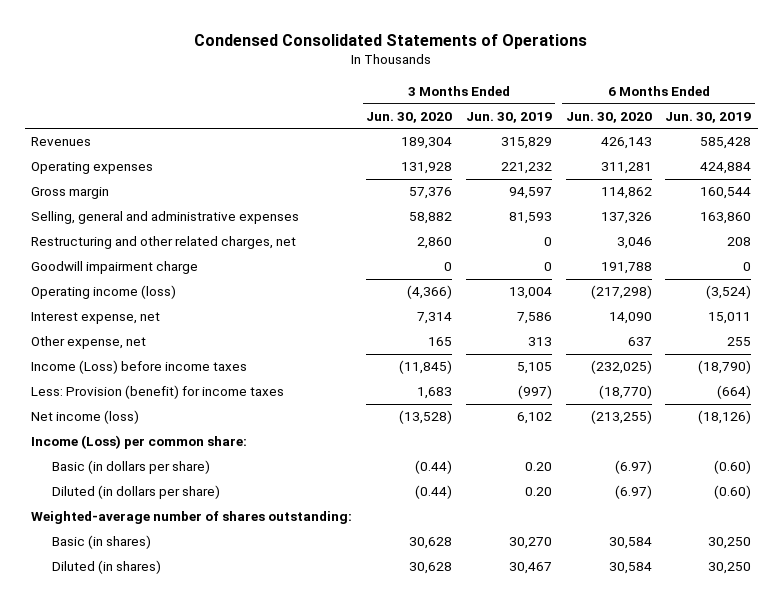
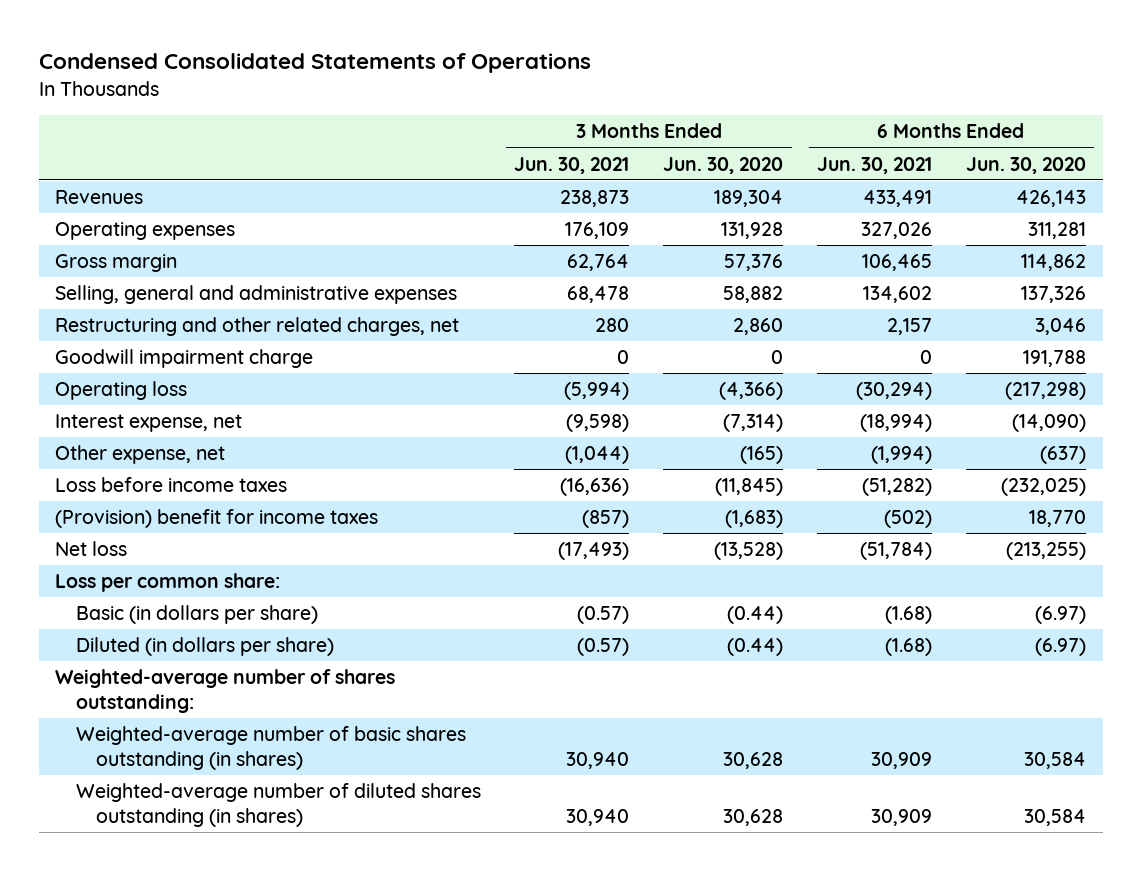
[465,111,552,123] Jun. 30, 2019 -> none
[665,111,752,123] Jun. 30, 2019 -> none
none -> [514,156,630,174] Jun. 30, 2021
none -> [816,156,932,174] Jun. 30, 2021
[31,285,177,300] Operating income (loss) -> [55,381,188,401] Operating loss
[417,312,453,325] 7,314 -> [723,414,784,433] (7,314)
[608,312,652,325] 14,090 -> [1011,414,1086,433] (14,090)
[428,337,453,347] 165 -> [740,446,784,465] (165)
[627,337,652,347] 637 -> [1039,446,1086,465] (637)
[31,360,248,375] Income (Loss) before income taxes -> [55,477,288,493] Loss before income taxes
[31,385,285,400] Less: Provision (benefit) for income taxes -> [55,509,379,529] (Provision) benefit for income taxes
[417,387,453,400] 1,683 -> [725,510,784,529] (1,683)
[598,385,652,400] (18,770) -> [1028,510,1086,528] 18,770
[31,410,140,425] Net income (loss) -> [55,541,128,557] Net loss
[31,435,248,450] Income (Loss) per common share: -> [55,573,281,593] Loss per common share:
[51,535,151,550] Basic (in shares) -> [75,726,466,770] Weighted-average number of basic shares outstanding (in shares)
[51,560,161,575] Diluted (in shares) -> [75,783,481,827] Weighted-average number of diluted shares outstanding (in shares)

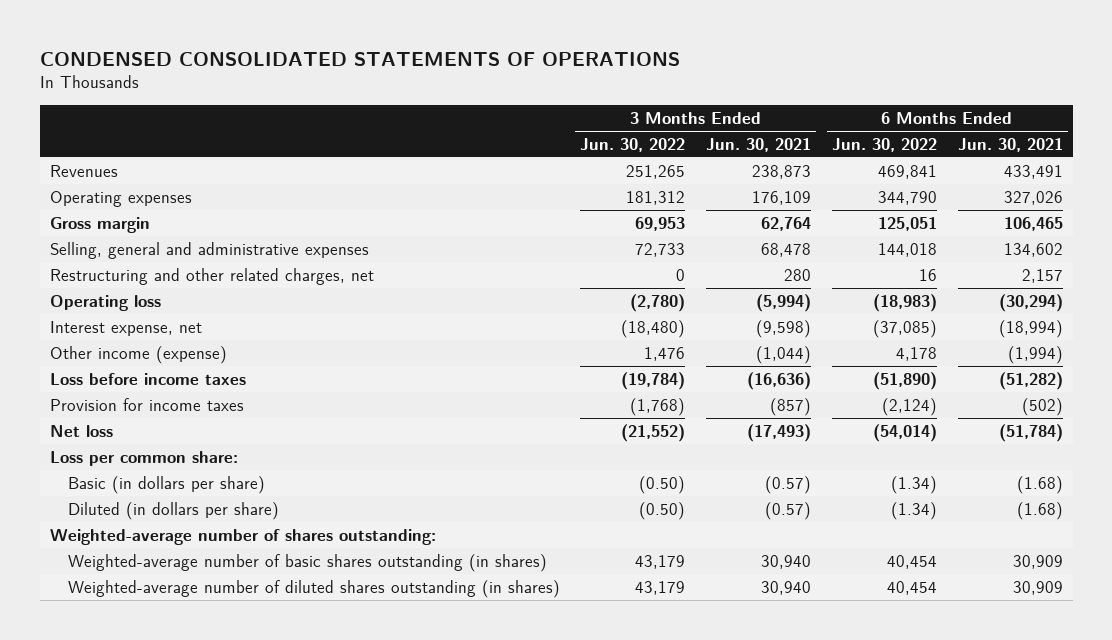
[38,53,591,74] Condensed Consolidated Statements of Operations -> [39,51,680,66] CONDENSED CONSOLIDATED STATEMENTS OF OPERATIONS
[663,156,784,174] Jun. 30, 2020 -> none
[965,156,1086,174] Jun. 30, 2020 -> none
none -> [580,137,686,152] Jun. 30, 2022
none -> [831,137,937,152] Jun. 30, 2022
[55,349,314,369] Goodwill impairment charge -> none
[55,445,226,465] Other expense, net -> [49,345,227,364] Other income (expense)
[55,509,379,529] (Provision) benefit for income taxes -> [49,397,244,411] Provision for income taxes

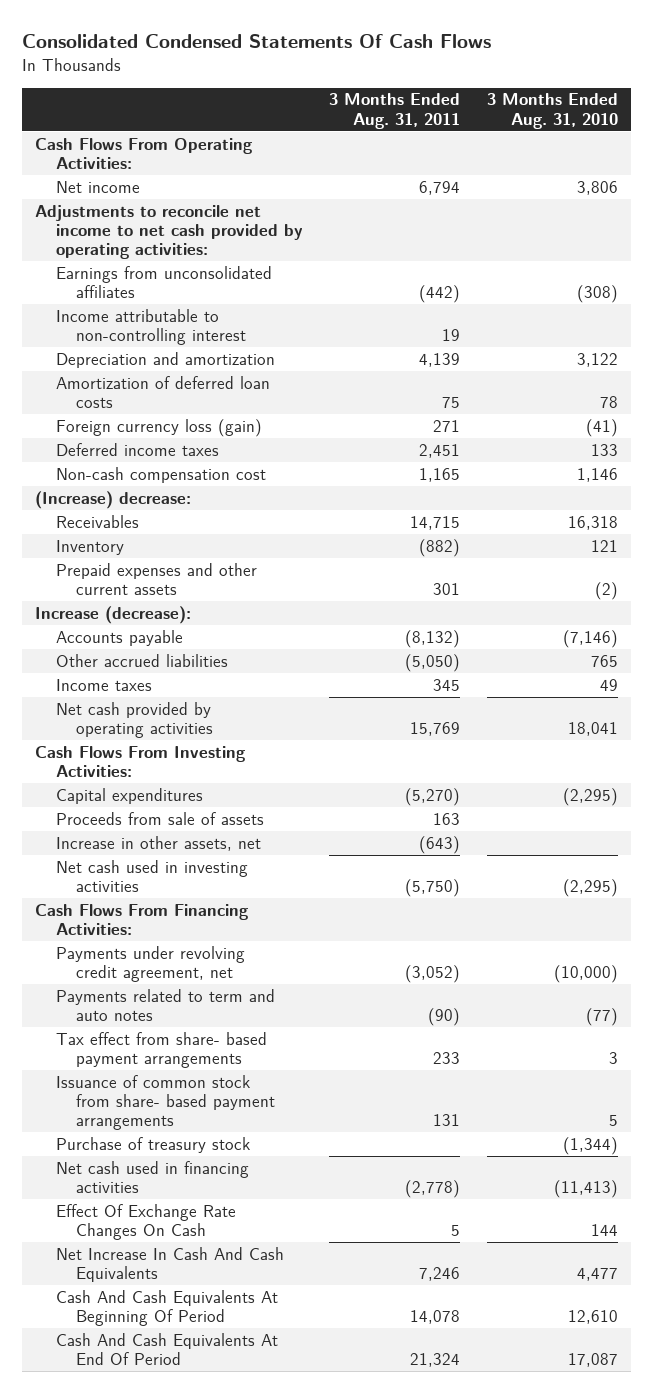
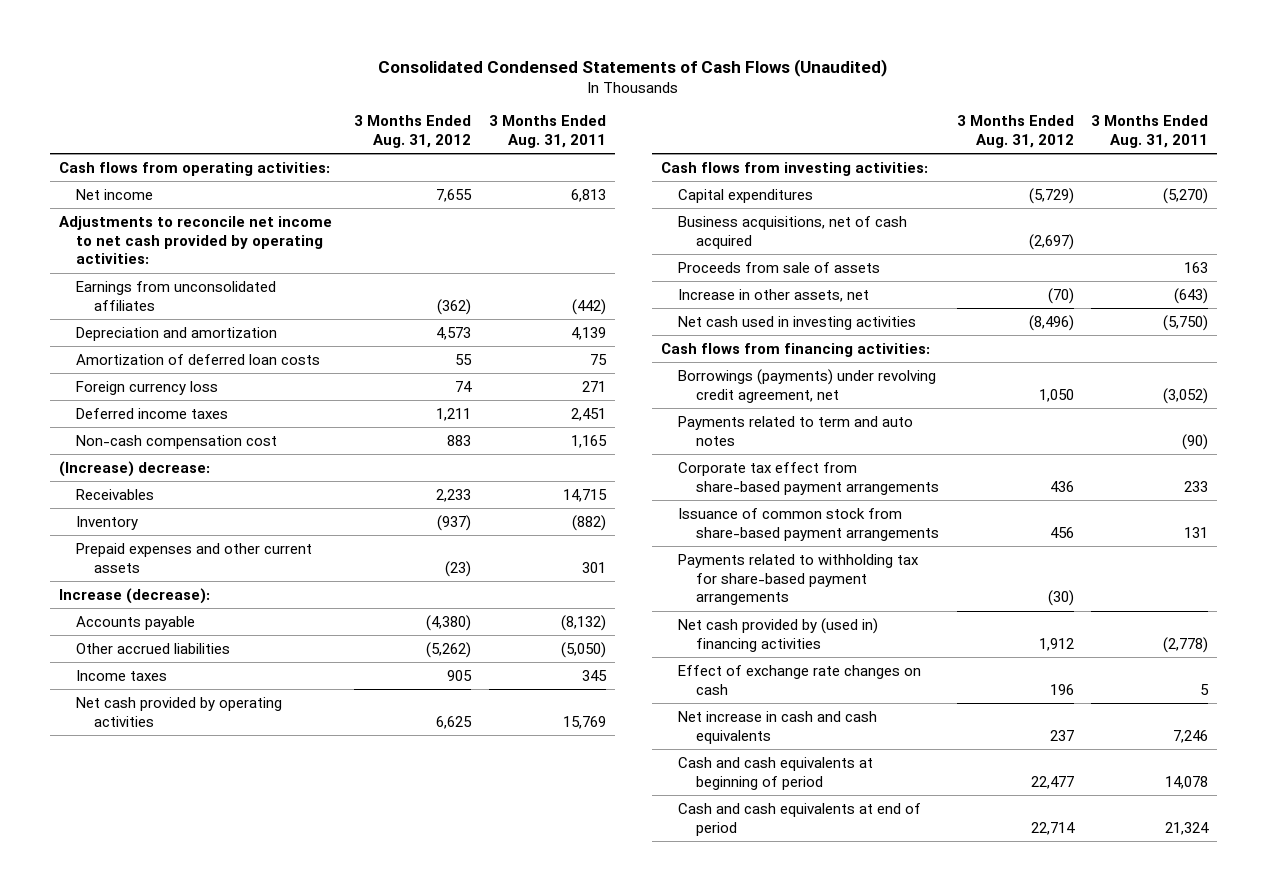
[22,34,492,49] Consolidated Condensed Statements Of Cash Flows -> [378,58,888,77] Consolidated Condensed Statements of Cash Flows (Unaudited)
[486,93,618,129] 3 Months Ended Aug. 31, 2010 -> none
none -> [354,115,472,148] 3 Months Ended Aug. 31, 2012
[35,137,254,170] Cash Flows From Operating Activities: -> [58,161,330,176] Cash flows from operating activities:
[419,180,461,195] 6,794 -> [571,188,607,202] 6,813
[55,308,247,346] Income attributable to non-controlling interest -> none
[55,418,262,437] Foreign currency loss (gain) -> [76,380,219,395] Foreign currency loss
[35,745,247,778] Cash Flows From Investing Activities: -> [660,161,928,176] Cash flows from investing activities:
none -> [678,215,908,249] Business acquisitions, net of cash acquired
[35,903,250,936] Cash Flows From Financing Activities: -> [660,342,930,357] Cash flows from financing activities:
[55,945,245,983] Payments under revolving credit agreement, net -> [678,368,937,403] Borrowings (payments) under revolving credit agreement, net
[55,1136,250,1153] Purchase of treasury stock -> none
[55,1031,267,1069] Tax effect from share- based payment arrangements -> [678,461,939,495] Corporate tax effect from share-based payment arrangements
[55,1074,276,1131] Issuance of common stock from share- based payment arrangements -> [678,507,939,541] Issuance of common stock from share-based payment arrangements
none -> [678,553,920,606] Payments related to withholding tax for share-based payment arrangements
[55,1160,249,1194] Net cash used in financing activities -> [678,617,879,652] Net cash provided by (used in) financing activities
[55,1203,236,1241] Effect Of Exchange Rate Changes On Cash -> [678,664,922,695] Effect of exchange rate changes on cash
[55,1246,284,1283] Net Increase In Cash And Cash Equivalents -> [678,710,878,744] Net increase in cash and cash equivalents
[55,1289,278,1327] Cash And Cash Equivalents At Beginning Of Period -> [678,756,874,790] Cash and cash equivalents at beginning of period
[55,1332,278,1366] Cash And Cash Equivalents At End Of Period -> [678,802,922,836] Cash and cash equivalents at end of period

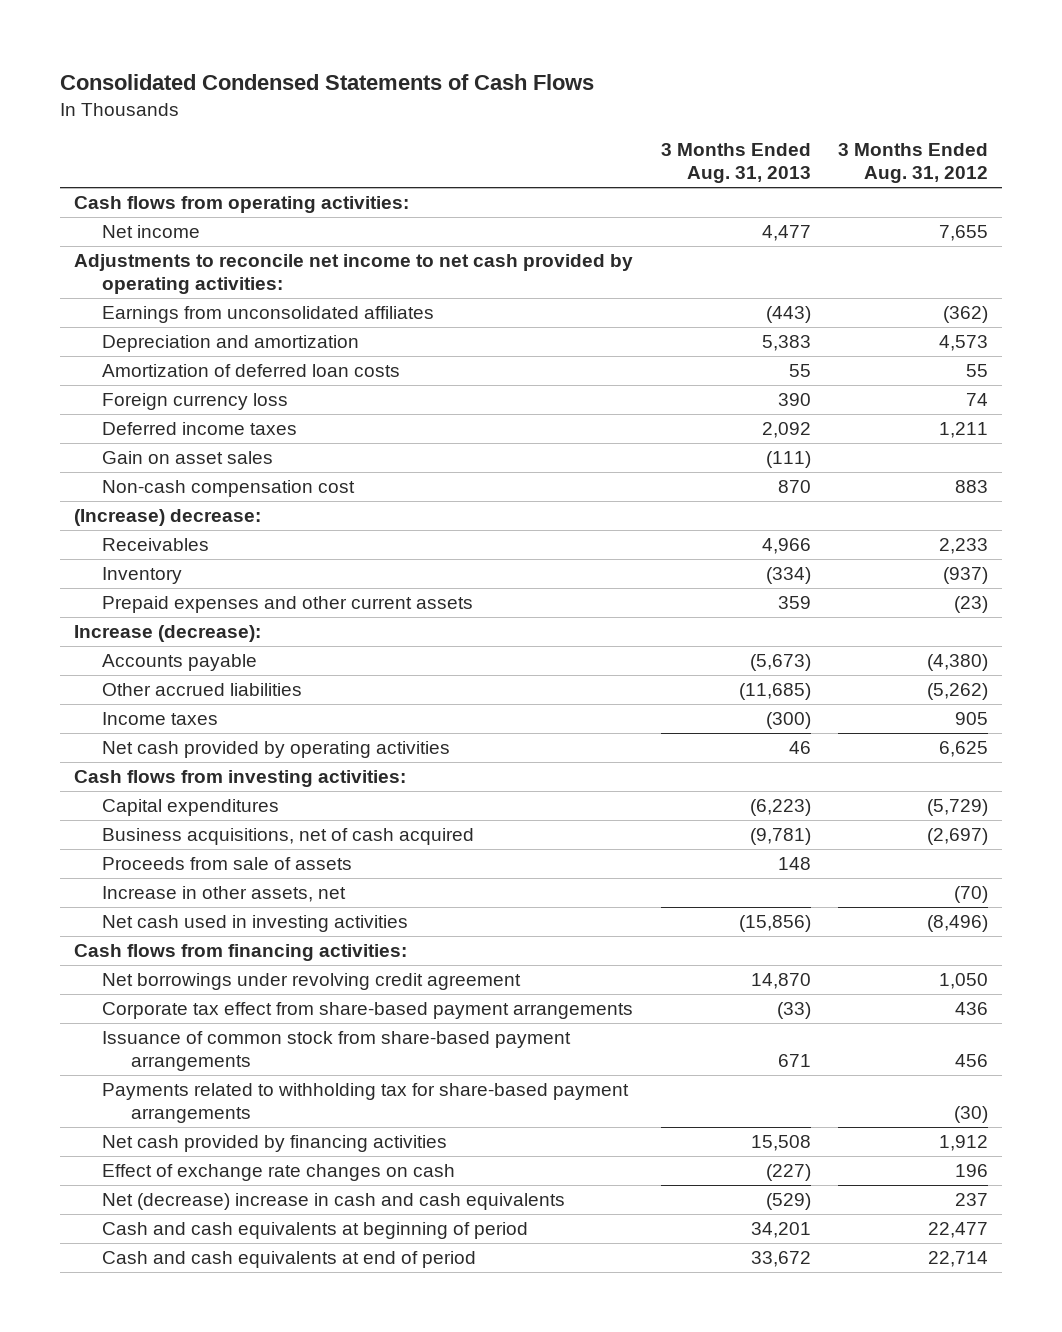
[378,58,888,77] Consolidated Condensed Statements of Cash Flows (Unaudited) -> [60,74,595,91] Consolidated Condensed Statements of Cash Flows
[489,115,607,148] 3 Months Ended Aug. 31, 2011 -> none
none -> [660,143,811,184] 3 Months Ended Aug. 31, 2013
none -> [102,451,274,465] Gain on asset sales
[678,415,914,446] Payments related to term and auto notes -> none
[678,368,937,403] Borrowings (payments) under revolving credit agreement, net -> [102,973,522,991] Net borrowings under revolving credit agreement
[678,617,879,652] Net cash provided by (used in) financing activities -> [102,1135,448,1153] Net cash provided by financing activities
[678,710,878,744] Net increase in cash and cash equivalents -> [102,1193,566,1211] Net (decrease) increase in cash and cash equivalents

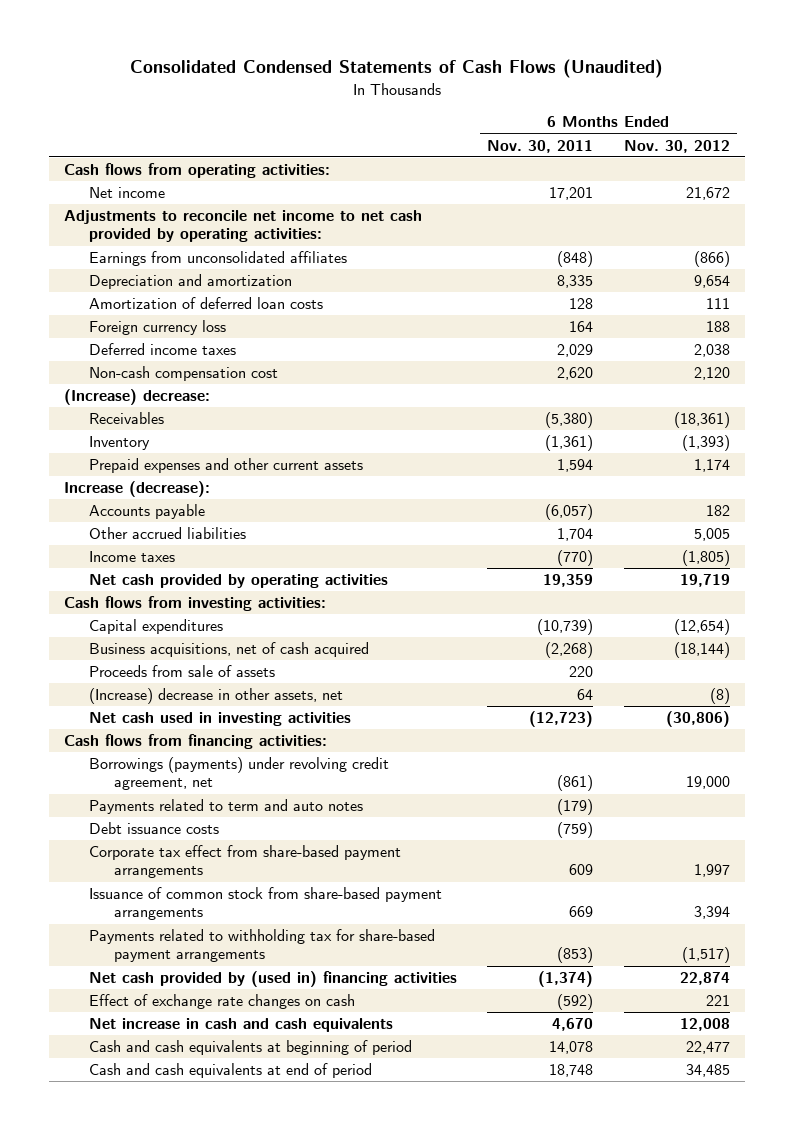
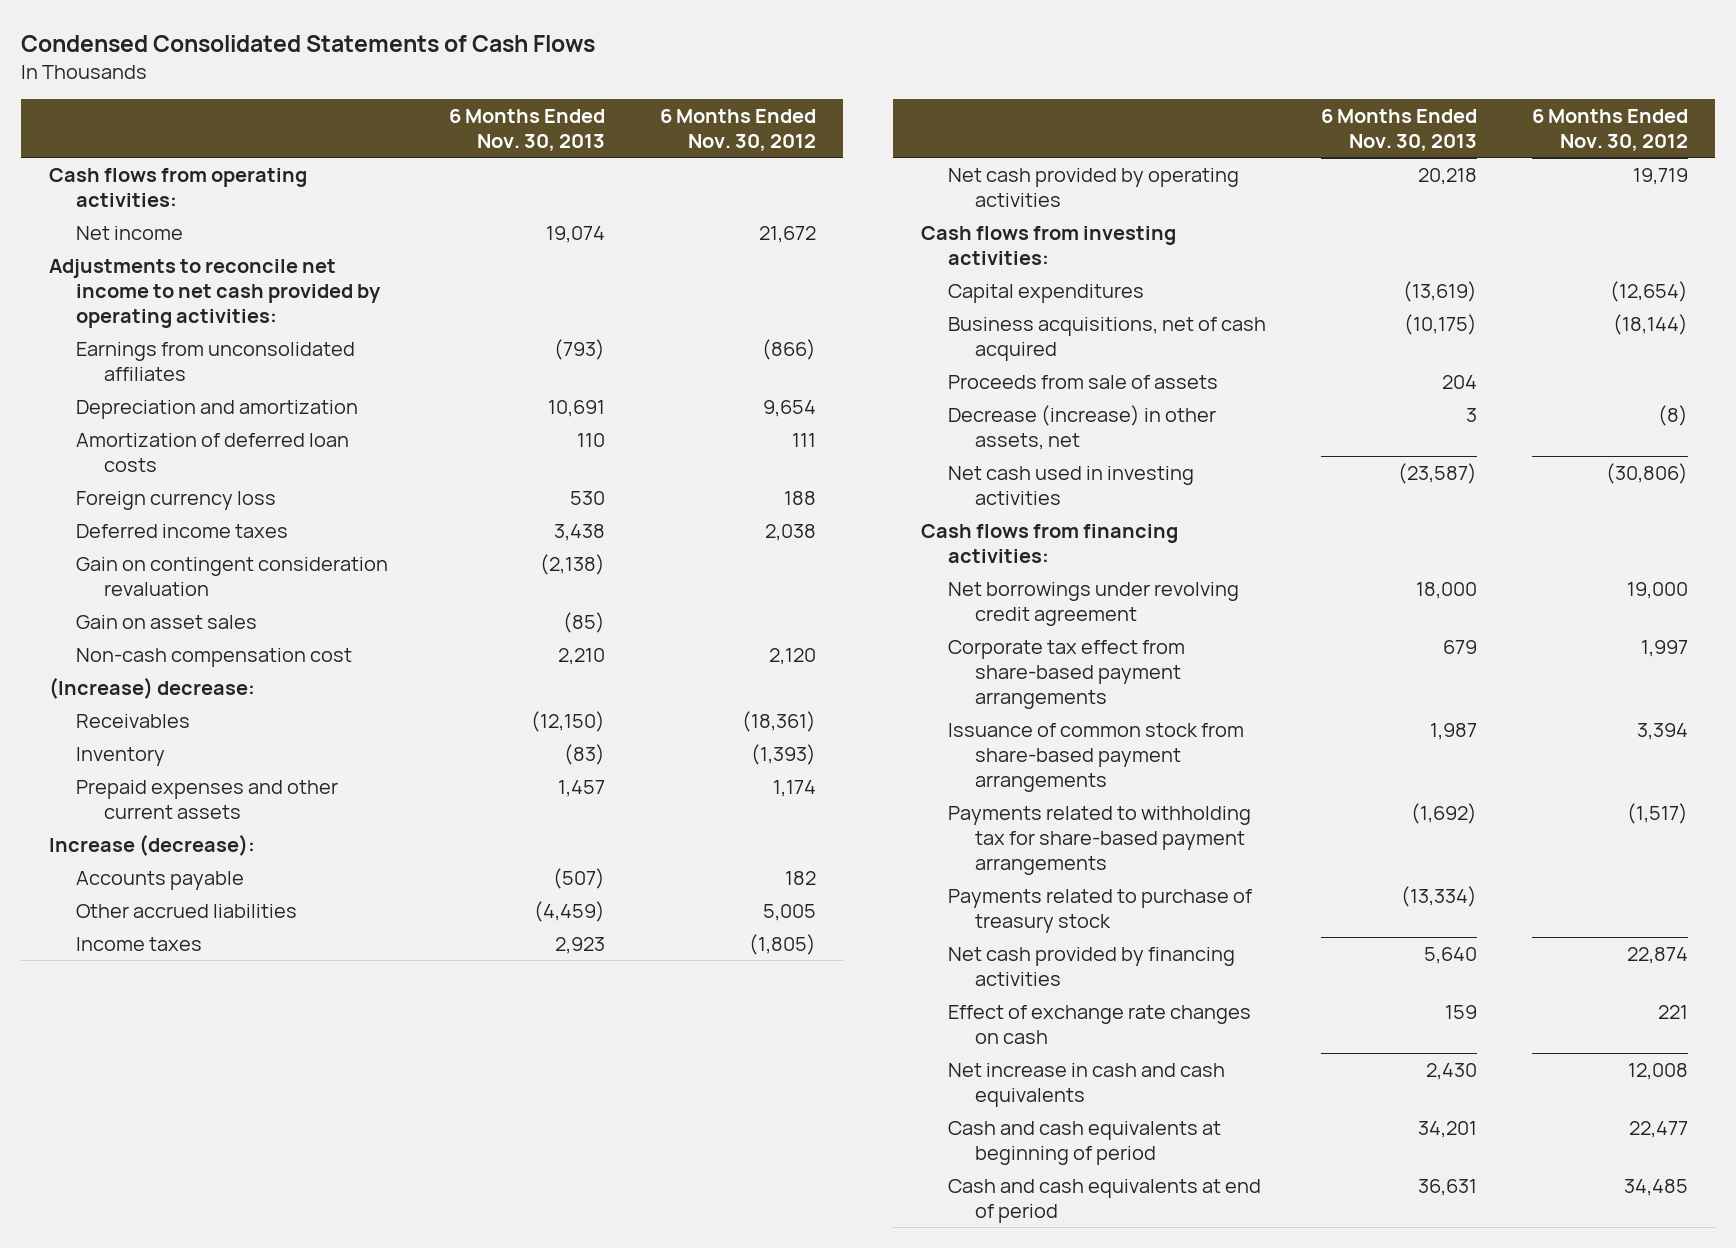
[129,59,663,79] Consolidated Condensed Statements of Cash Flows (Unaudited) -> [21,35,596,53] Condensed Consolidated Statements of Cash Flows
[487,139,594,153] Nov. 30, 2011 -> none
none -> [449,109,606,152] 6 Months Ended Nov. 30, 2013
none -> [76,556,389,596] Gain on contingent consideration revaluation
none -> [76,614,258,629] Gain on asset sales
[88,688,343,705] (Increase) decrease in other assets, net -> [948,404,1217,450] Decrease (increase) in other assets, net
[88,799,363,815] Payments related to term and auto notes -> none
[88,822,219,835] Debt issuance costs -> none
[88,757,389,791] Borrowings (payments) under revolving credit agreement, net -> [948,581,1240,626] Net borrowings under revolving credit agreement
none -> [948,888,1253,933] Payments related to purchase of treasury stock
[88,971,457,988] Net cash provided by (used in) financing activities -> [948,946,1236,986] Net cash provided by financing activities

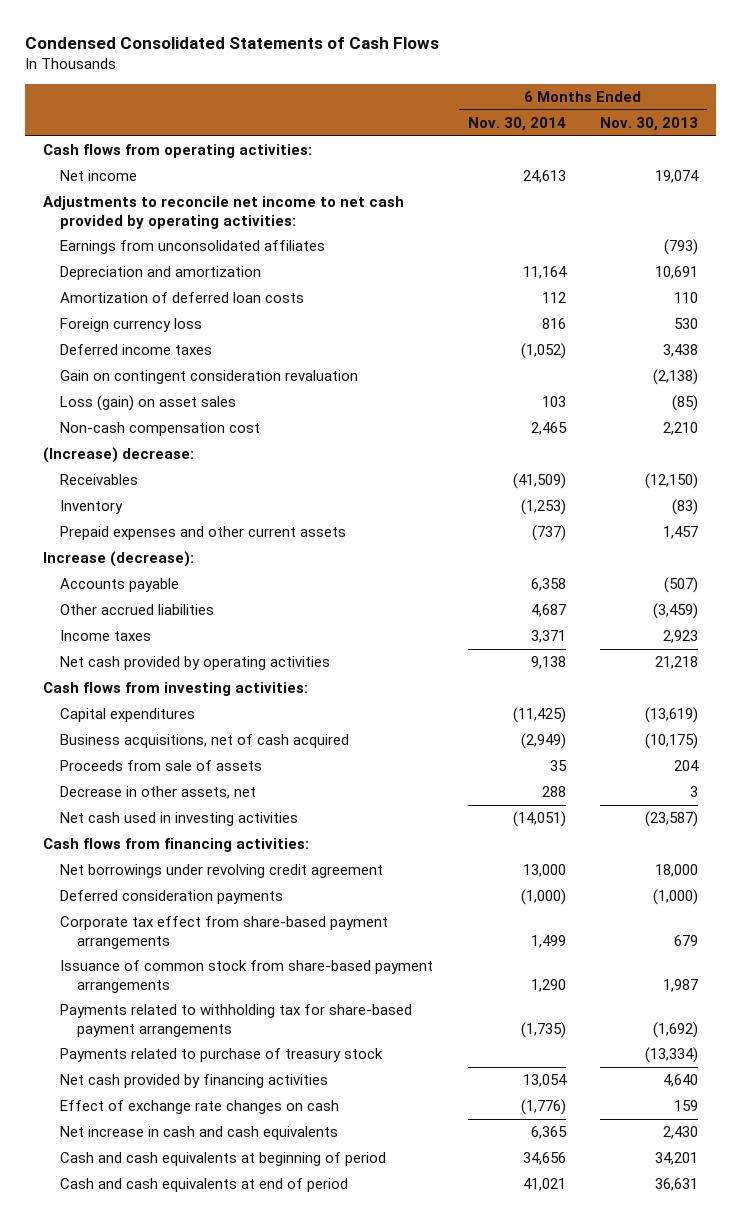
[659,109,816,152] 6 Months Ended Nov. 30, 2012 -> none
none -> [467,117,566,132] Nov. 30, 2014
[76,614,258,629] Gain on asset sales -> [60,395,237,412] Loss (gain) on asset sales
[534,900,606,922] (4,459) -> [653,603,699,620] (3,459)
[1417,167,1477,185] 20,218 -> [655,656,699,670] 21,218
[948,404,1217,450] Decrease (increase) in other assets, net -> [60,786,257,800] Decrease in other assets, net
none -> [60,890,284,905] Deferred consideration payments
[1423,946,1477,964] 5,640 -> [663,1074,699,1088] 4,640

